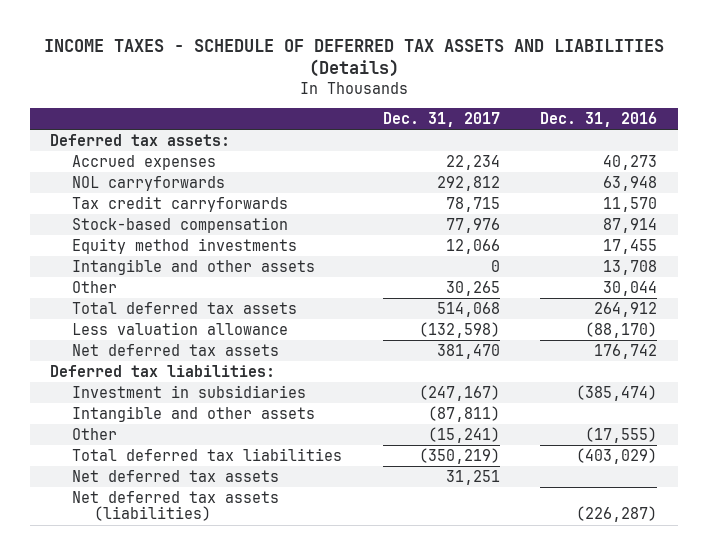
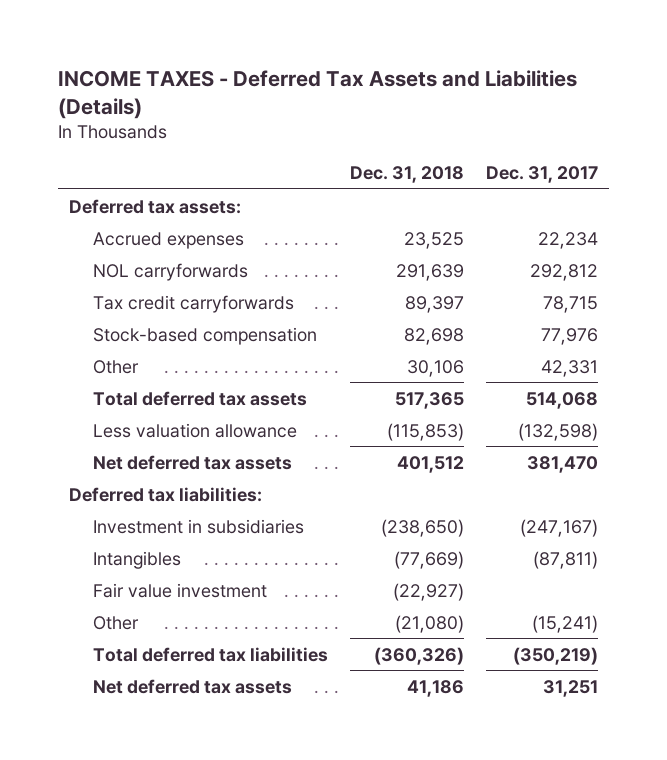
[43,38,664,78] INCOME TAXES - SCHEDULE OF DEFERRED TAX ASSETS AND LIABILITIES (Details) -> [57,69,577,119] INCOME TAXES - Deferred Tax Assets and Liabilities (Details)
[540,111,658,127] Dec. 31, 2016 -> none
none -> [350,165,465,183] Dec. 31, 2018
[72,237,298,254] Equity method investments -> none
[72,258,316,275] Intangible and other assets -> none
[445,280,500,296] 30,265 -> [540,359,598,377] 42,331
[72,405,316,422] Intangible and other assets -> [93,550,182,569] Intangibles
none -> [93,582,268,598] Fair value investment
[72,490,280,522] Net deferred tax assets (liabilities) -> none

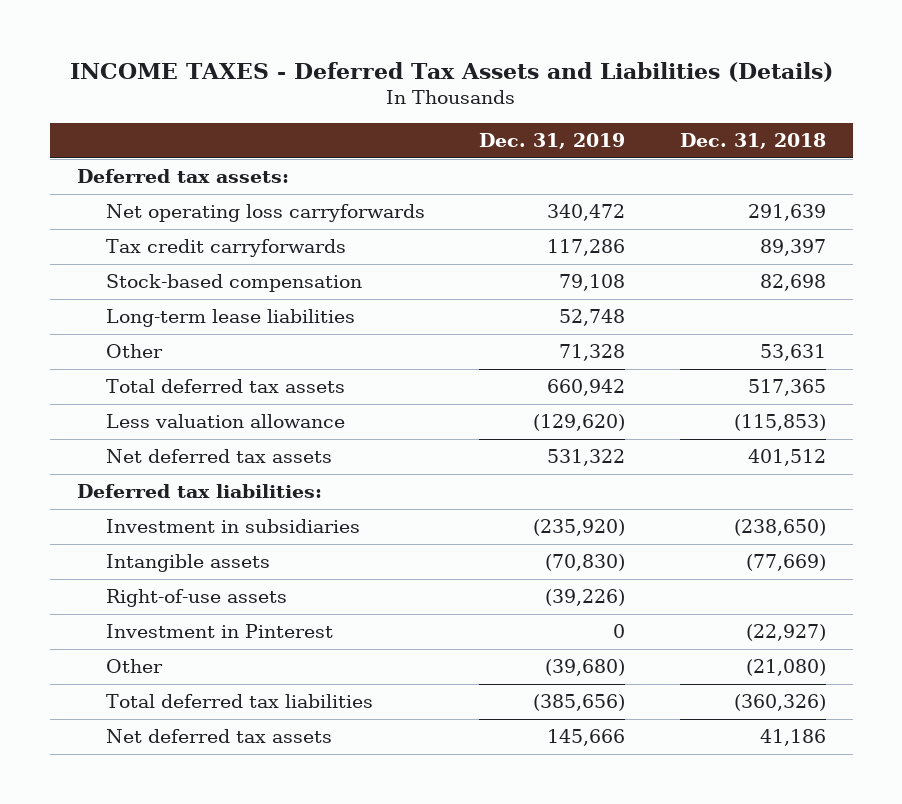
[485,165,598,183] Dec. 31, 2017 -> none
none -> [479,133,626,150] Dec. 31, 2019
[93,231,245,249] Accrued expenses -> none
[93,262,249,281] NOL carryforwards -> [105,204,425,223] Net operating loss carryforwards
none -> [105,309,355,328] Long-term lease liabilities
[407,359,465,377] 30,106 -> [759,344,826,362] 53,631
[93,550,182,569] Intangibles -> [105,554,270,573] Intangible assets
none -> [105,589,287,608] Right-of-use assets
[93,582,268,598] Fair value investment -> [105,624,333,639] Investment in Pinterest

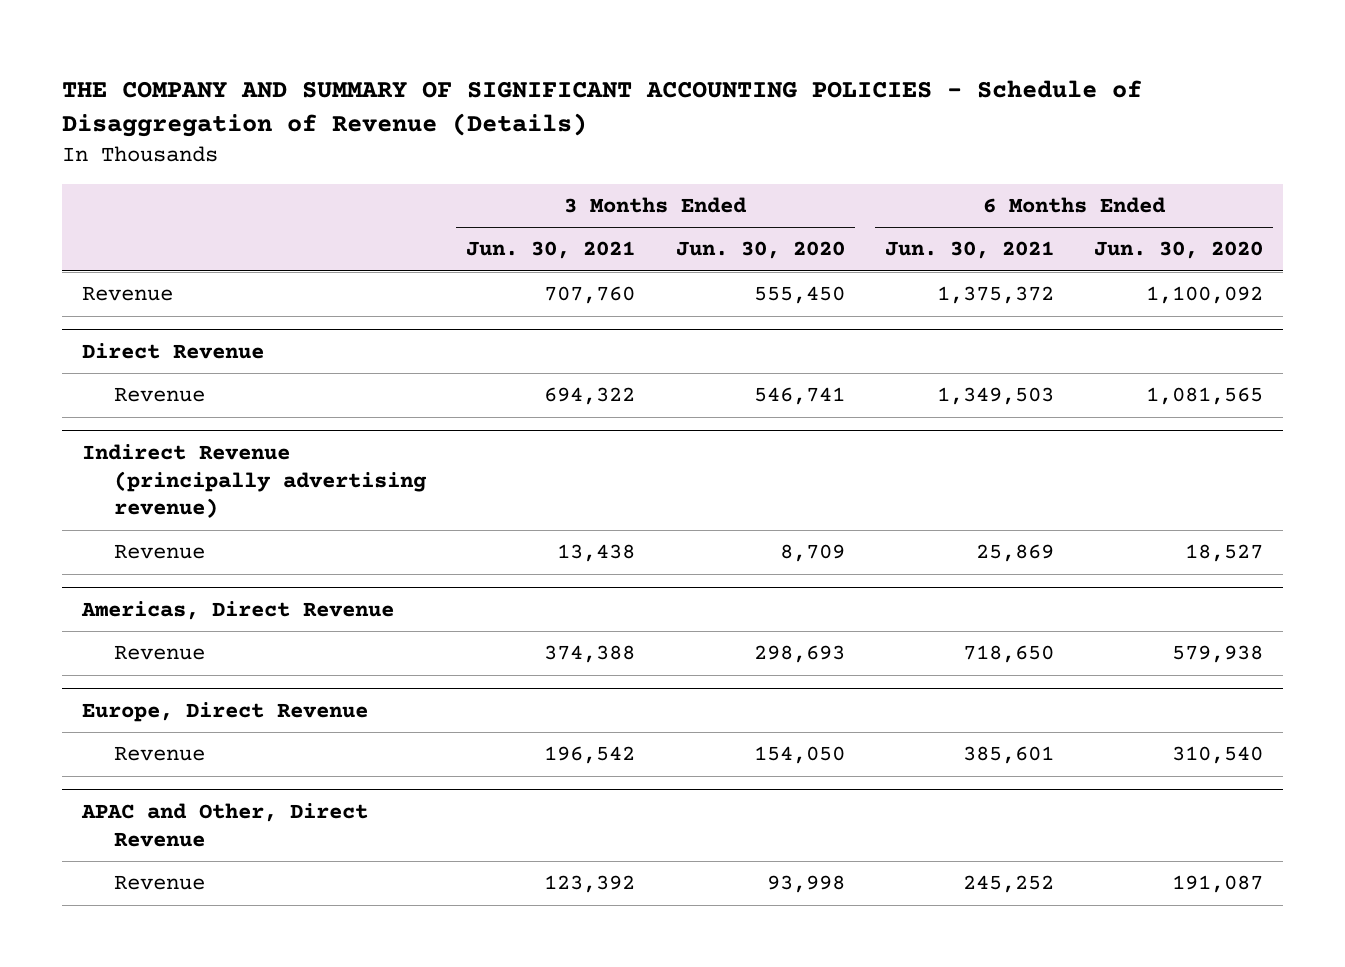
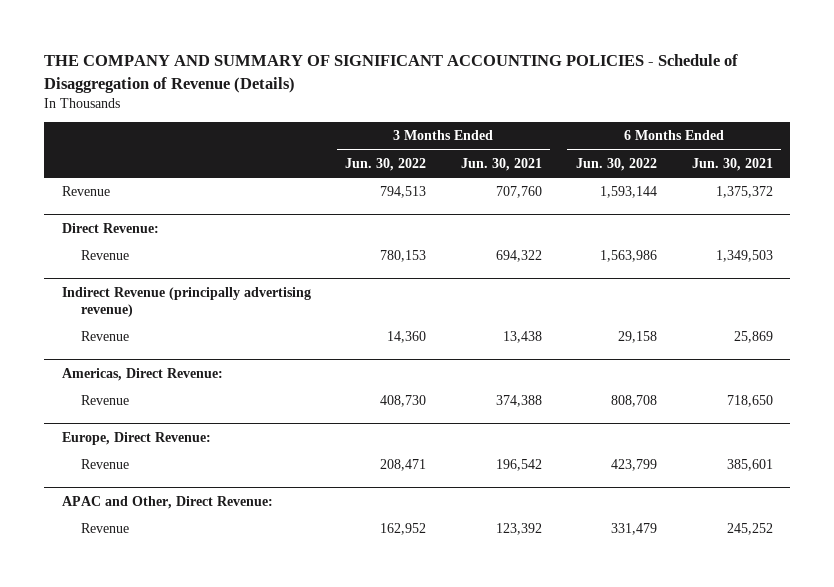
[675,241,845,260] Jun. 30, 2020 -> none
[1093,241,1263,260] Jun. 30, 2020 -> none
none -> [345,158,427,172] Jun. 30, 2022
none -> [576,158,658,172] Jun. 30, 2022
[82,343,265,360] Direct Revenue -> [61,222,159,233] Direct Revenue:
[81,601,395,621] Americas, Direct Revenue -> [61,367,223,381] Americas, Direct Revenue:
[82,702,369,723] Europe, Direct Revenue -> [61,431,211,445] Europe, Direct Revenue:
[81,803,369,847] APAC and Other, Direct Revenue -> [61,495,273,509] APAC and Other, Direct Revenue:

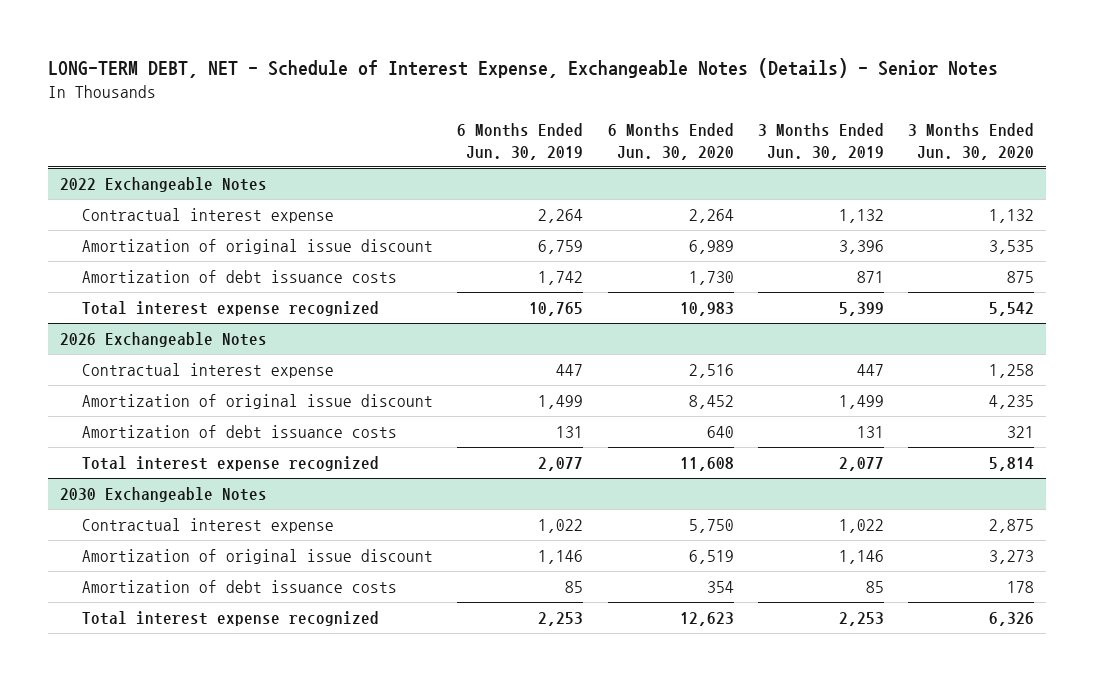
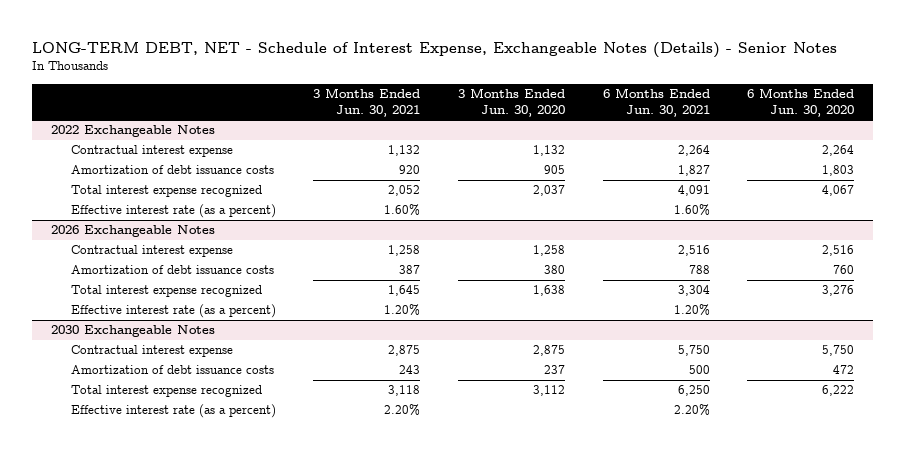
[457,123,584,160] 6 Months Ended Jun. 30, 2019 -> none
[757,123,884,160] 3 Months Ended Jun. 30, 2019 -> none
none -> [313,88,421,117] 3 Months Ended Jun. 30, 2021
none -> [602,88,710,117] 6 Months Ended Jun. 30, 2021
[82,238,434,254] Amortization of original issue discount -> none
[688,270,734,285] 1,730 -> [822,165,855,177] 1,803
[1006,270,1034,283] 875 -> [544,165,566,175] 905
[679,301,734,316] 10,983 -> [822,185,855,197] 4,067
[988,301,1034,316] 5,542 -> [533,185,566,197] 2,037
none -> [70,204,276,219] Effective interest rate (as a percent)
[82,393,434,409] Amortization of original issue discount -> none
[706,425,734,438] 640 -> [833,265,855,275] 760
[1006,425,1034,438] 321 -> [544,265,566,275] 380
[679,456,734,471] 11,608 -> [822,285,855,297] 3,276
[988,456,1034,471] 5,814 -> [533,285,566,297] 1,638
none -> [70,304,276,319] Effective interest rate (as a percent)
[82,548,434,564] Amortization of original issue discount -> none
[706,580,734,593] 354 -> [833,365,855,375] 472
[1006,580,1034,593] 178 -> [544,365,566,375] 237
[679,611,734,626] 12,623 -> [822,385,855,397] 6,222
[988,611,1034,626] 6,326 -> [533,385,566,397] 3,112
none -> [70,404,276,419] Effective interest rate (as a percent)

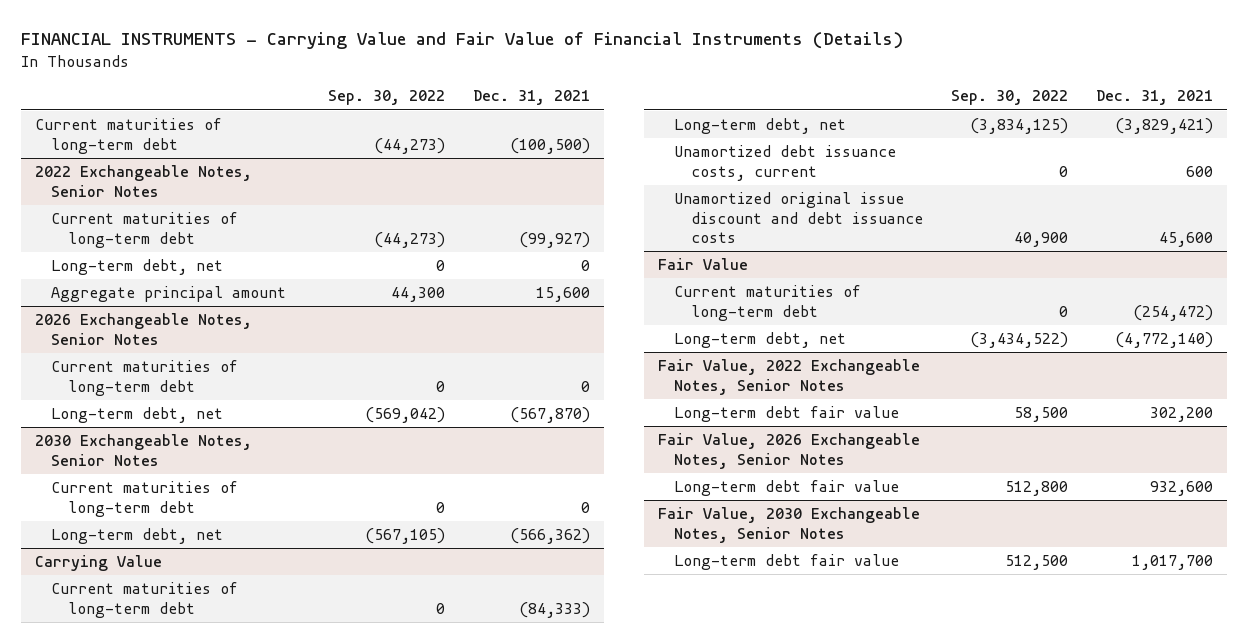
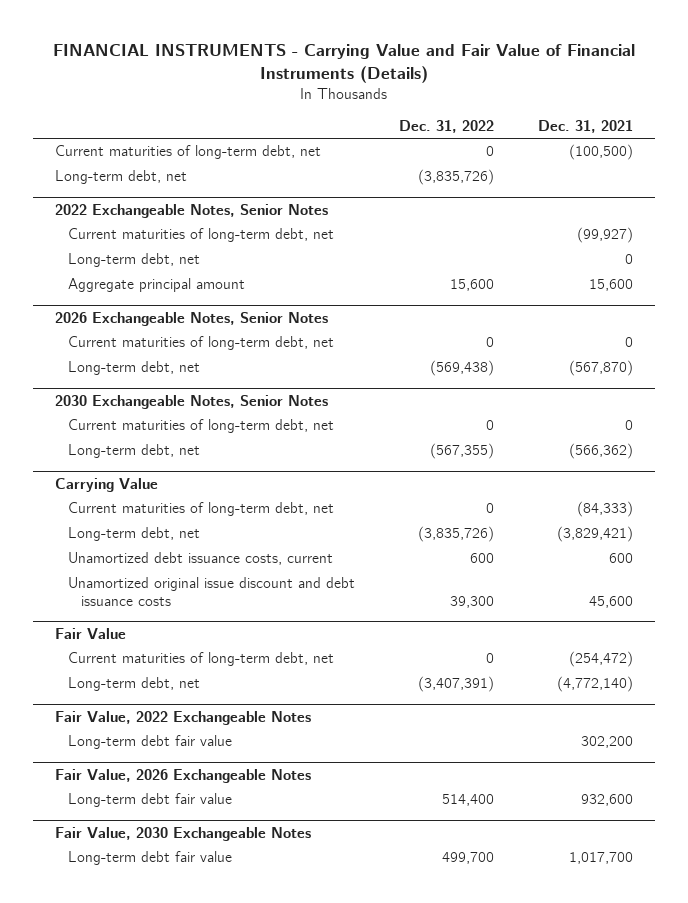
[327,90,445,106] Sep. 30, 2022 -> none
none -> [398,119,494,133] Dec. 31, 2022
[34,118,222,154] Current maturities of long-term debt -> [55,145,322,160] Current maturities of long-term debt, net
none -> [55,170,188,185] Long-term debt, net
[51,212,239,248] Current maturities of long-term debt -> [67,228,334,243] Current maturities of long-term debt, net
[51,360,239,396] Current maturities of long-term debt -> [67,336,334,351] Current maturities of long-term debt, net
[51,481,239,517] Current maturities of long-term debt -> [67,419,334,434] Current maturities of long-term debt, net
[51,582,239,618] Current maturities of long-term debt -> [67,502,334,517] Current maturities of long-term debt, net
[674,285,862,321] Current maturities of long-term debt -> [67,652,334,667] Current maturities of long-term debt, net
[657,359,920,395] Fair Value, 2022 Exchangeable Notes, Senior Notes -> [55,711,312,726] Fair Value, 2022 Exchangeable Notes
[657,433,920,469] Fair Value, 2026 Exchangeable Notes, Senior Notes -> [55,769,312,784] Fair Value, 2026 Exchangeable Notes
[657,507,920,543] Fair Value, 2030 Exchangeable Notes, Senior Notes -> [55,827,312,842] Fair Value, 2030 Exchangeable Notes

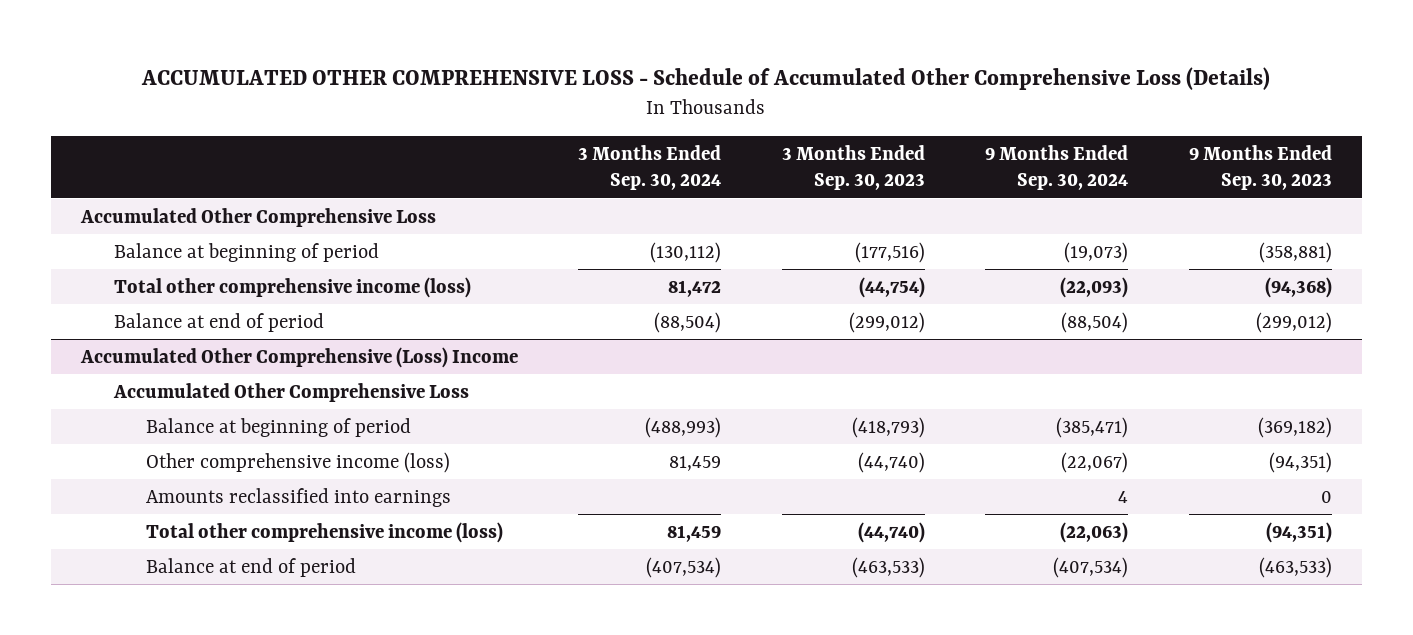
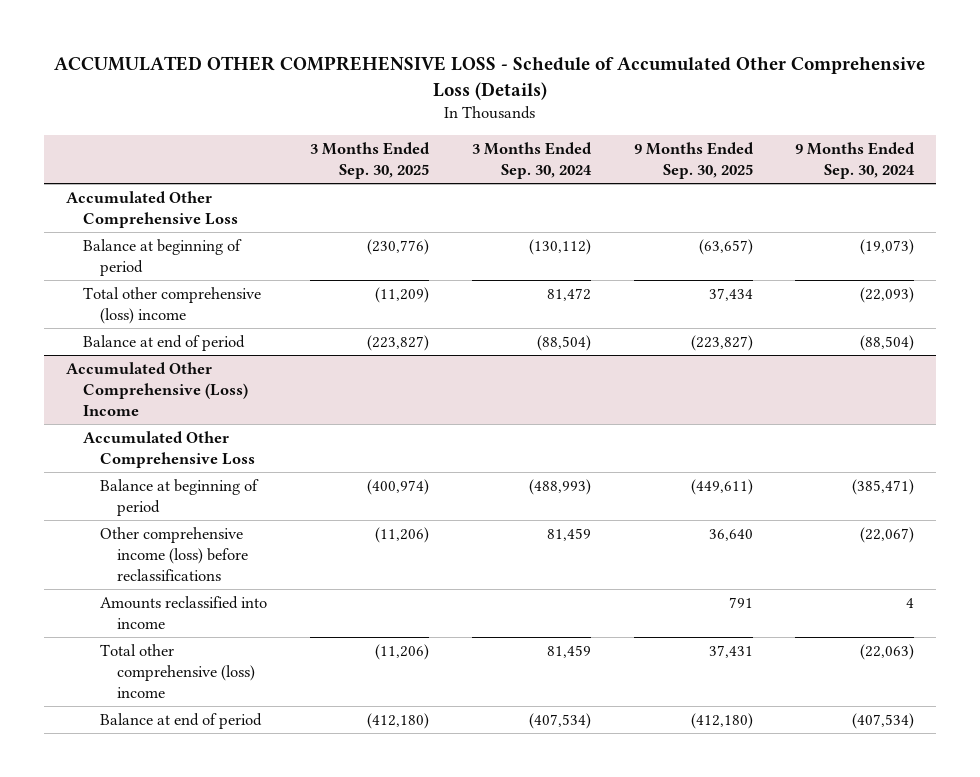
[781,144,925,191] 3 Months Ended Sep. 30, 2023 -> none
[1188,144,1332,191] 9 Months Ended Sep. 30, 2023 -> none
none -> [309,141,430,180] 3 Months Ended Sep. 30, 2025
none -> [633,141,754,180] 9 Months Ended Sep. 30, 2025
[113,276,471,298] Total other comprehensive income (loss) -> [82,286,261,325] Total other comprehensive (loss) income
[146,451,451,473] Other comprehensive income (loss) -> [100,526,249,582] Other comprehensive income (loss) before reclassifications
[146,487,452,507] Amounts reclassified into earnings -> [100,595,268,630] Amounts reclassified into income
[146,521,504,543] Total other comprehensive income (loss) -> [100,643,256,699] Total other comprehensive (loss) income

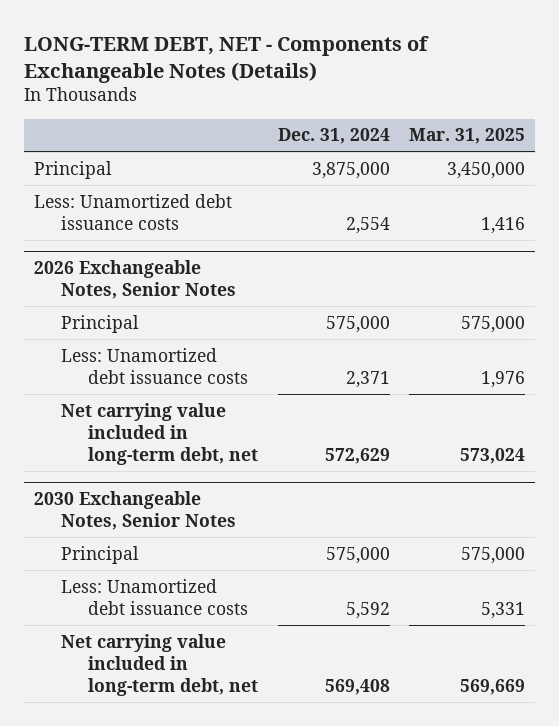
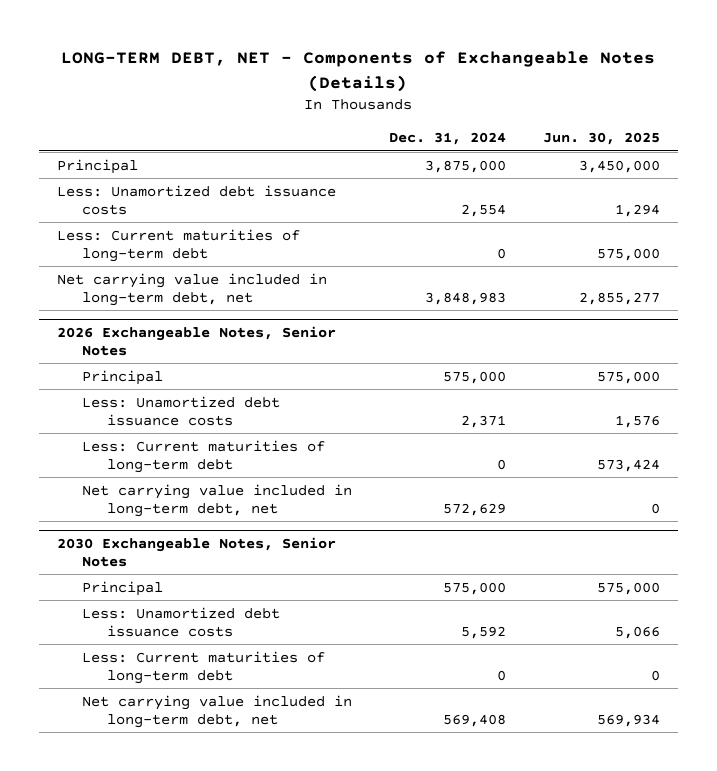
[409,128,526,145] Mar. 31, 2025 -> none
none -> [542,132,660,146] Jun. 30, 2025
none -> [57,228,301,262] Less: Current maturities of long-term debt
none -> [57,272,328,306] Net carrying value included in long-term debt, net
none -> [82,439,326,473] Less: Current maturities of long-term debt
none -> [82,650,326,684] Less: Current maturities of long-term debt

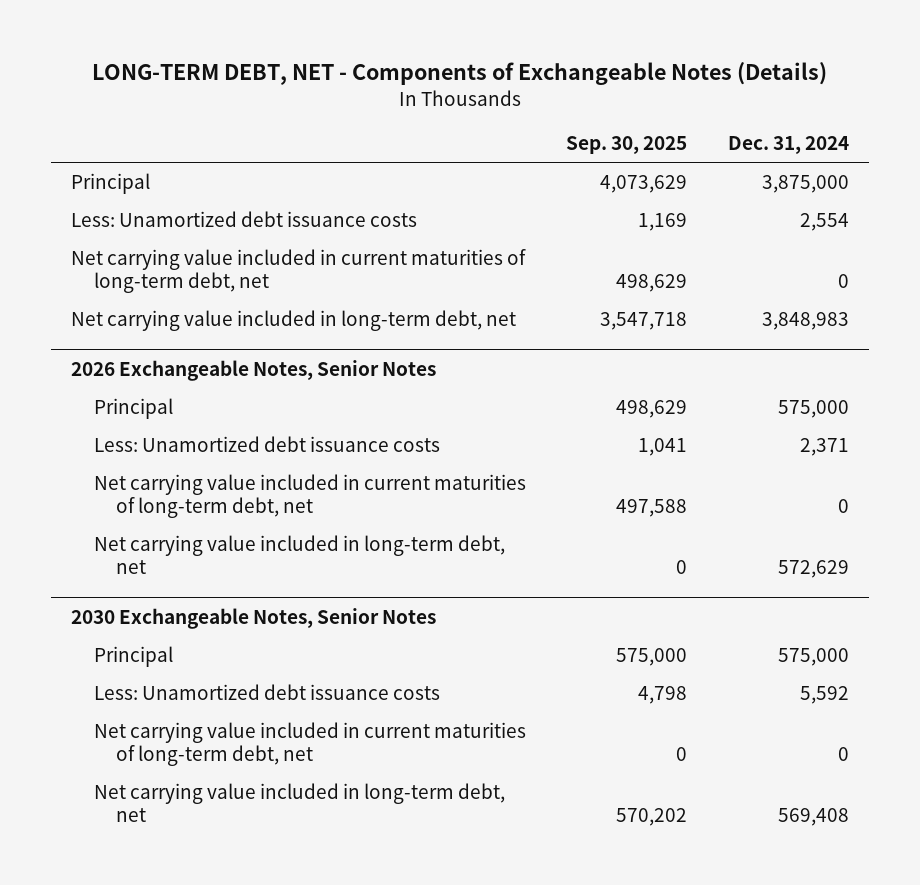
[542,132,660,146] Jun. 30, 2025 -> none
none -> [566,136,688,155] Sep. 30, 2025
[57,228,301,262] Less: Current maturities of long-term debt -> [71,248,527,294] Net carrying value included in current maturities of long-term debt, net
[82,439,326,473] Less: Current maturities of long-term debt -> [93,473,526,519] Net carrying value included in current maturities of long-term debt, net
[82,650,326,684] Less: Current maturities of long-term debt -> [93,721,526,767] Net carrying value included in current maturities of long-term debt, net

